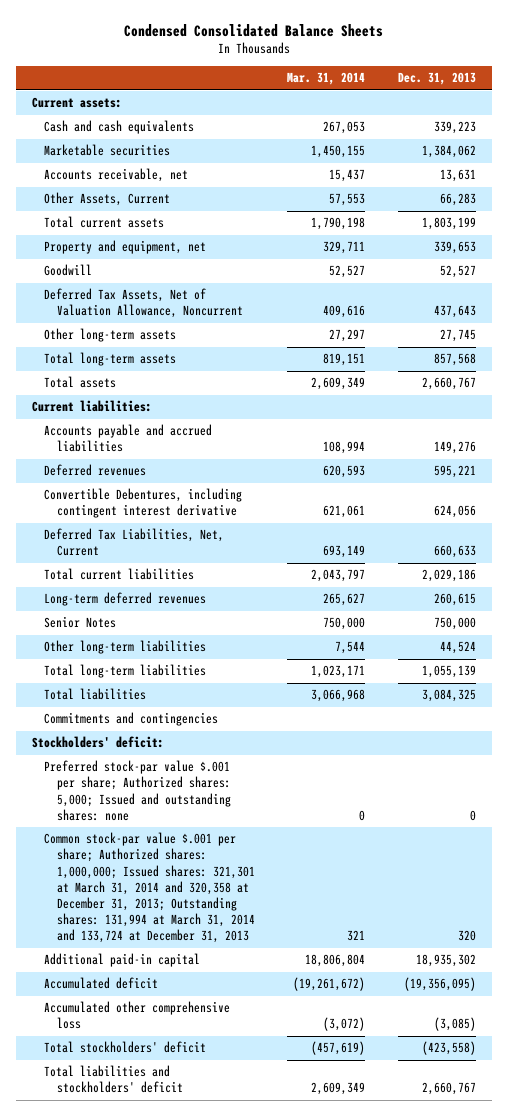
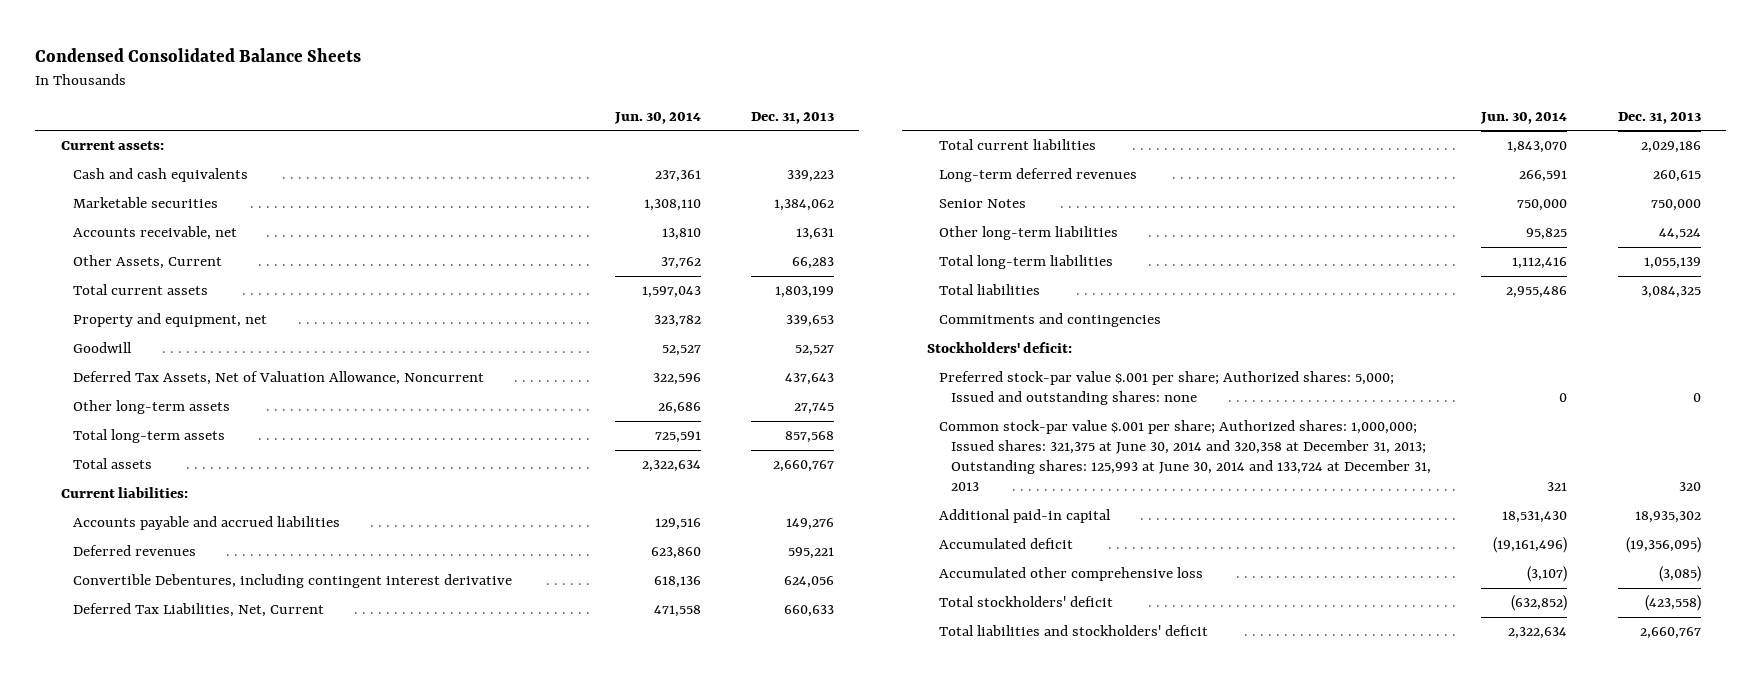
[287,72,366,86] Mar. 31, 2014 -> none
none -> [613,111,701,124] Jun. 30, 2014
[44,832,255,944] Common stock-par value $.001 per share; Authorized shares: 1,000,000; Issued shares: 321,301 at March 31, 2014 and 320,358 at December 31, 2013; Outstanding shares: 131,994 at March 31, 2014 and 133,724 at December 31, 2013 -> [938,420,1432,492] Common stock-par value $.001 per share; Authorized shares: 1,000,000; Issued shares: 321,375 at June 30, 2014 and 320,358 at December 31, 2013; Outstanding shares: 125,993 at June 30, 2014 and 133,724 at December 31, 2013

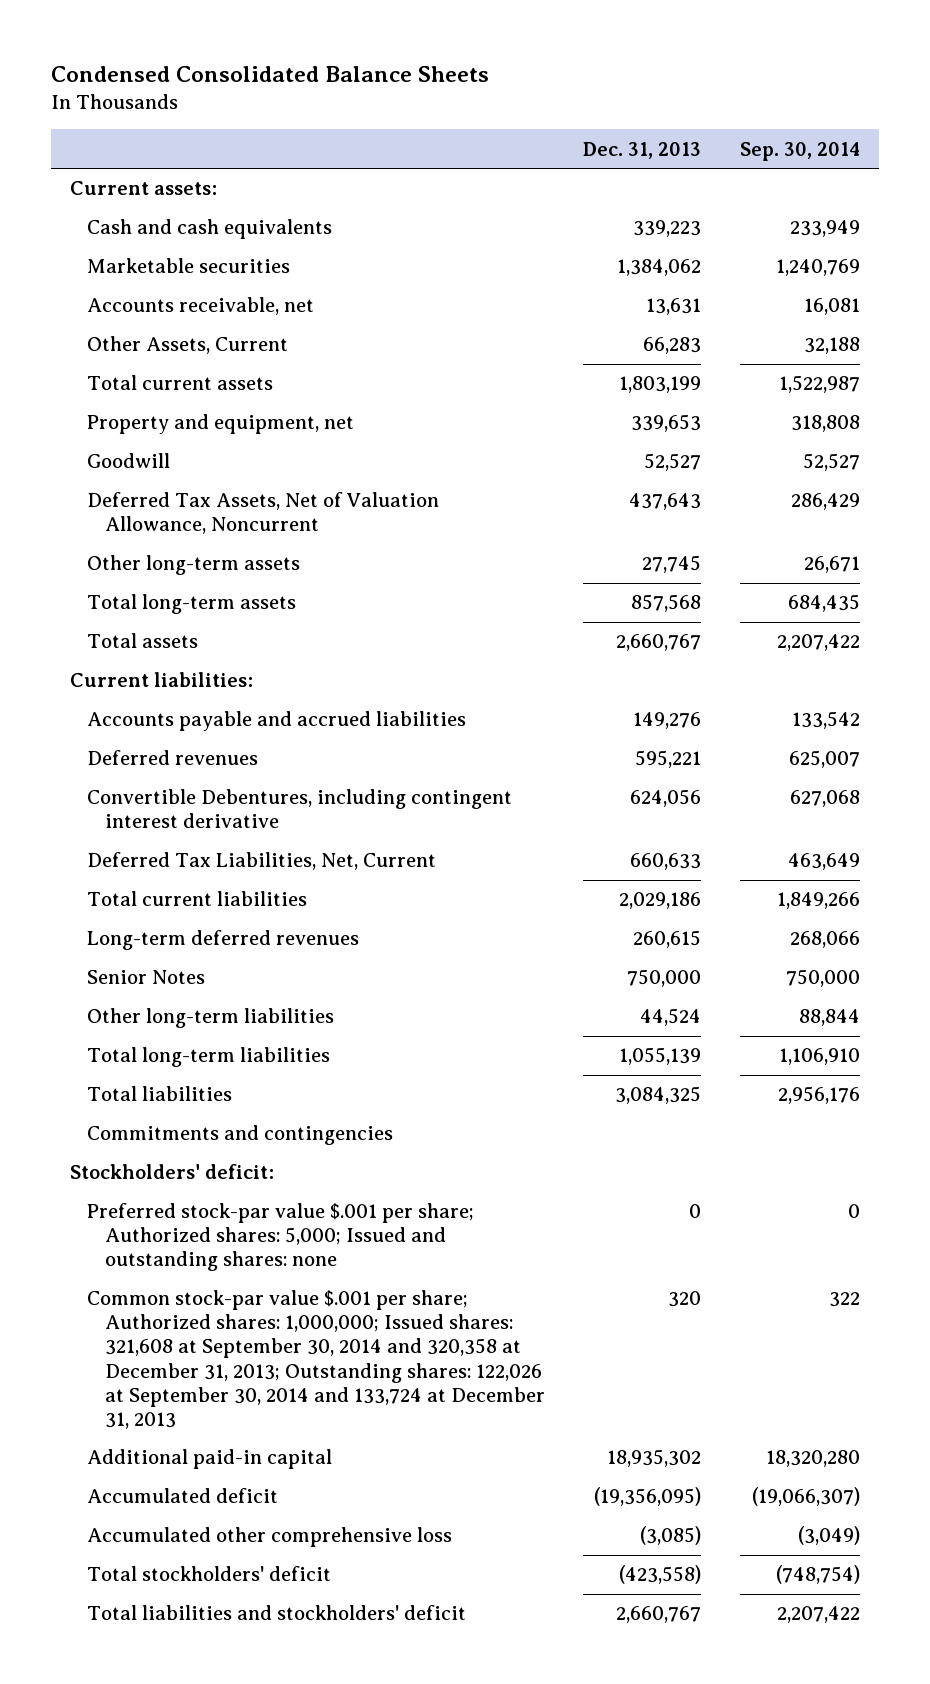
[613,111,701,124] Jun. 30, 2014 -> none
none -> [740,141,861,161] Sep. 30, 2014
[938,420,1432,492] Common stock-par value $.001 per share; Authorized shares: 1,000,000; Issued shares: 321,375 at June 30, 2014 and 320,358 at December 31, 2013; Outstanding shares: 125,993 at June 30, 2014 and 133,724 at December 31, 2013 -> [87,1290,545,1429] Common stock-par value $.001 per share; Authorized shares: 1,000,000; Issued shares: 321,608 at September 30, 2014 and 320,358 at December 31, 2013; Outstanding shares: 122,026 at September 30, 2014 and 133,724 at December 31, 2013

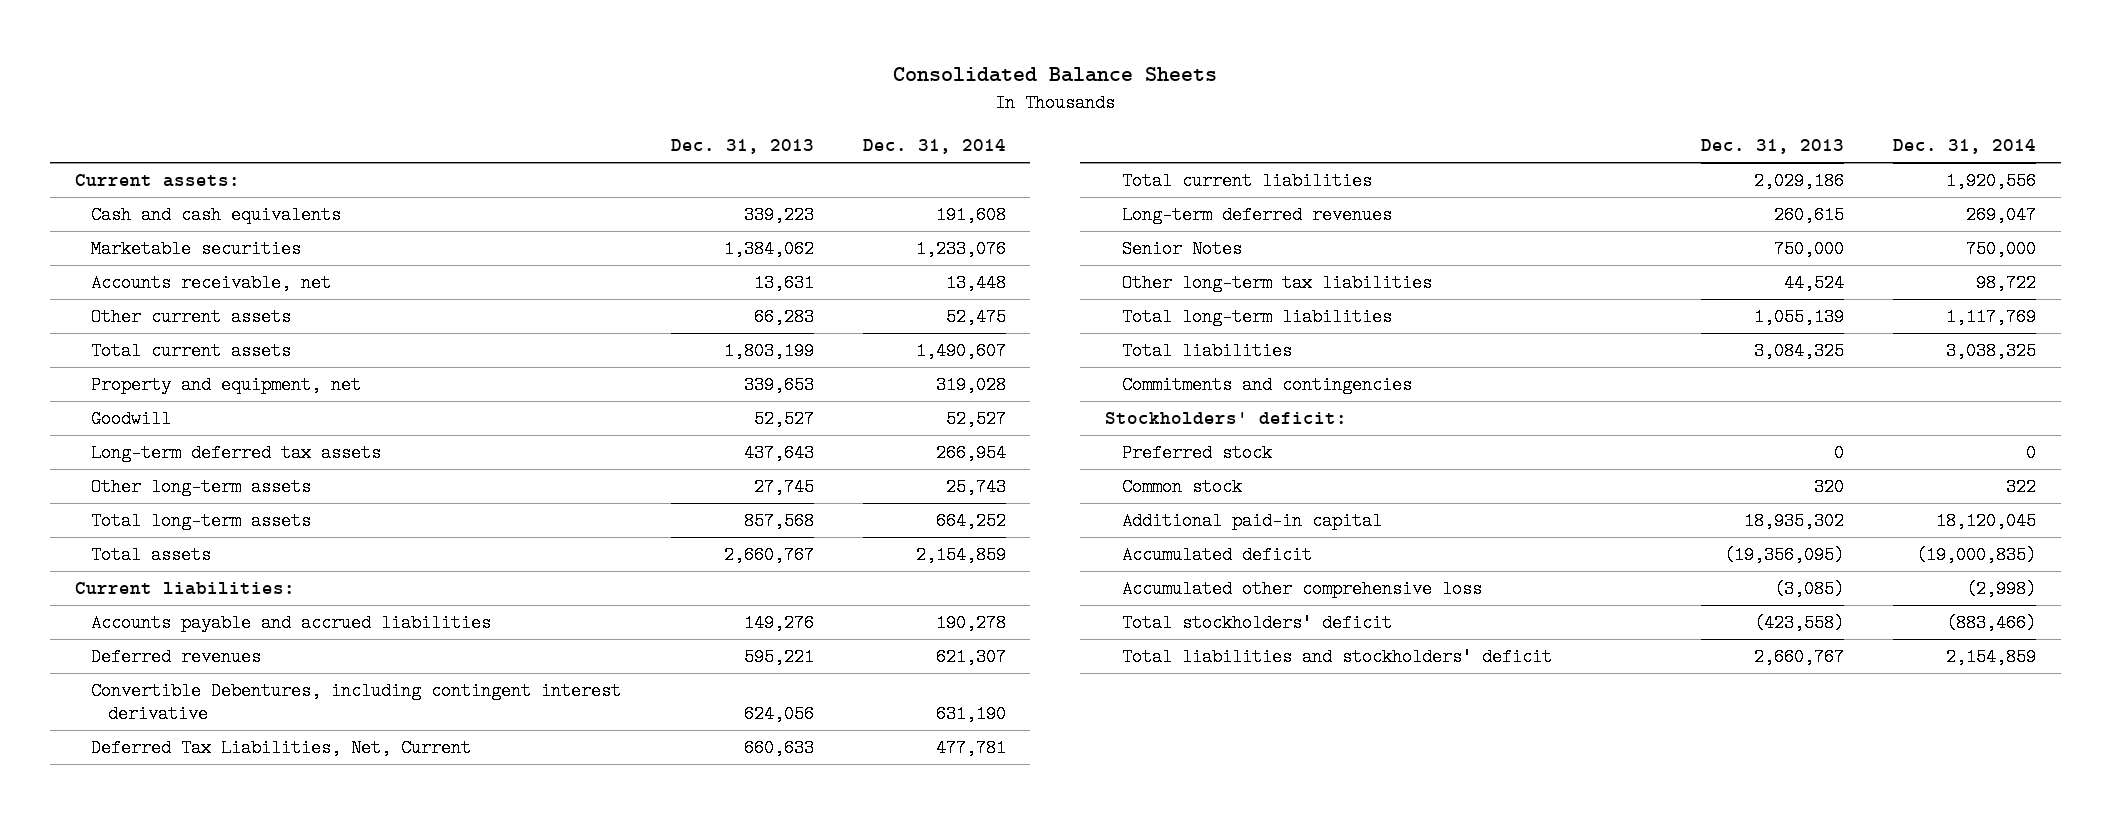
[50,65,489,82] Condensed Consolidated Balance Sheets -> [893,67,1218,83] Consolidated Balance Sheets
[740,141,861,161] Sep. 30, 2014 -> none
none -> [862,139,1006,155] Dec. 31, 2014
[87,336,289,355] Other Assets, Current -> [91,308,292,327] Other current assets
[87,492,440,535] Deferred Tax Assets, Net of Valuation Allowance, Noncurrent -> [91,444,382,463] Long-term deferred tax assets
[87,1008,335,1029] Other long-term liabilities -> [1121,274,1432,293] Other long-term tax liabilities
[87,1203,475,1272] Preferred stock-par value $.001 per share; Authorized shares: 5,000; Issued and outstanding shares: none -> [1121,444,1272,463] Preferred stock
[87,1290,545,1429] Common stock-par value $.001 per share; Authorized shares: 1,000,000; Issued shares: 321,608 at September 30, 2014 and 320,358 at December 31, 2013; Outstanding shares: 122,026 at September 30, 2014 and 133,724 at December 31, 2013 -> [1121,478,1242,497] Common stock

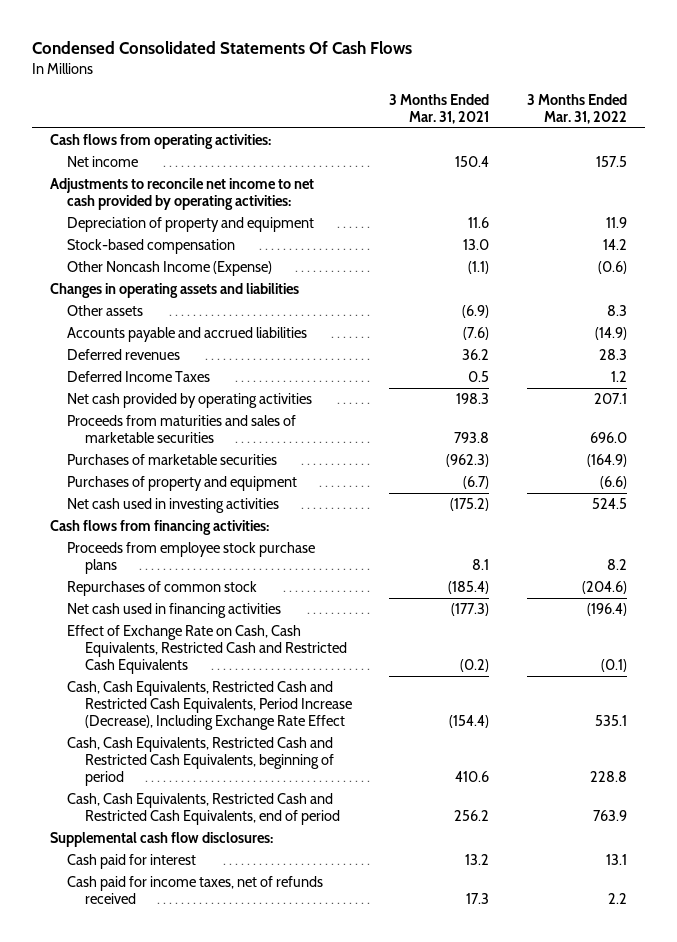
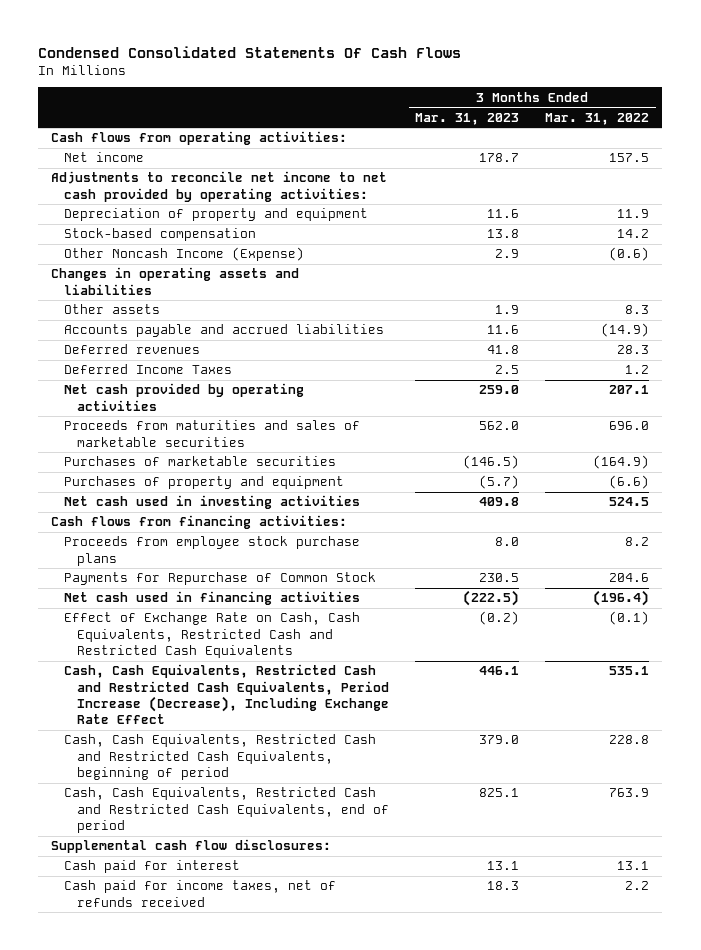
[389,94,490,124] 3 Months Ended Mar. 31, 2021 -> none
none -> [415,112,520,125] Mar. 31, 2023
[67,581,258,597] Repurchases of common stock -> [64,572,377,586] Payments for Repurchase of Common Stock
[581,581,627,595] (204.6) -> [609,573,650,583] 204.6

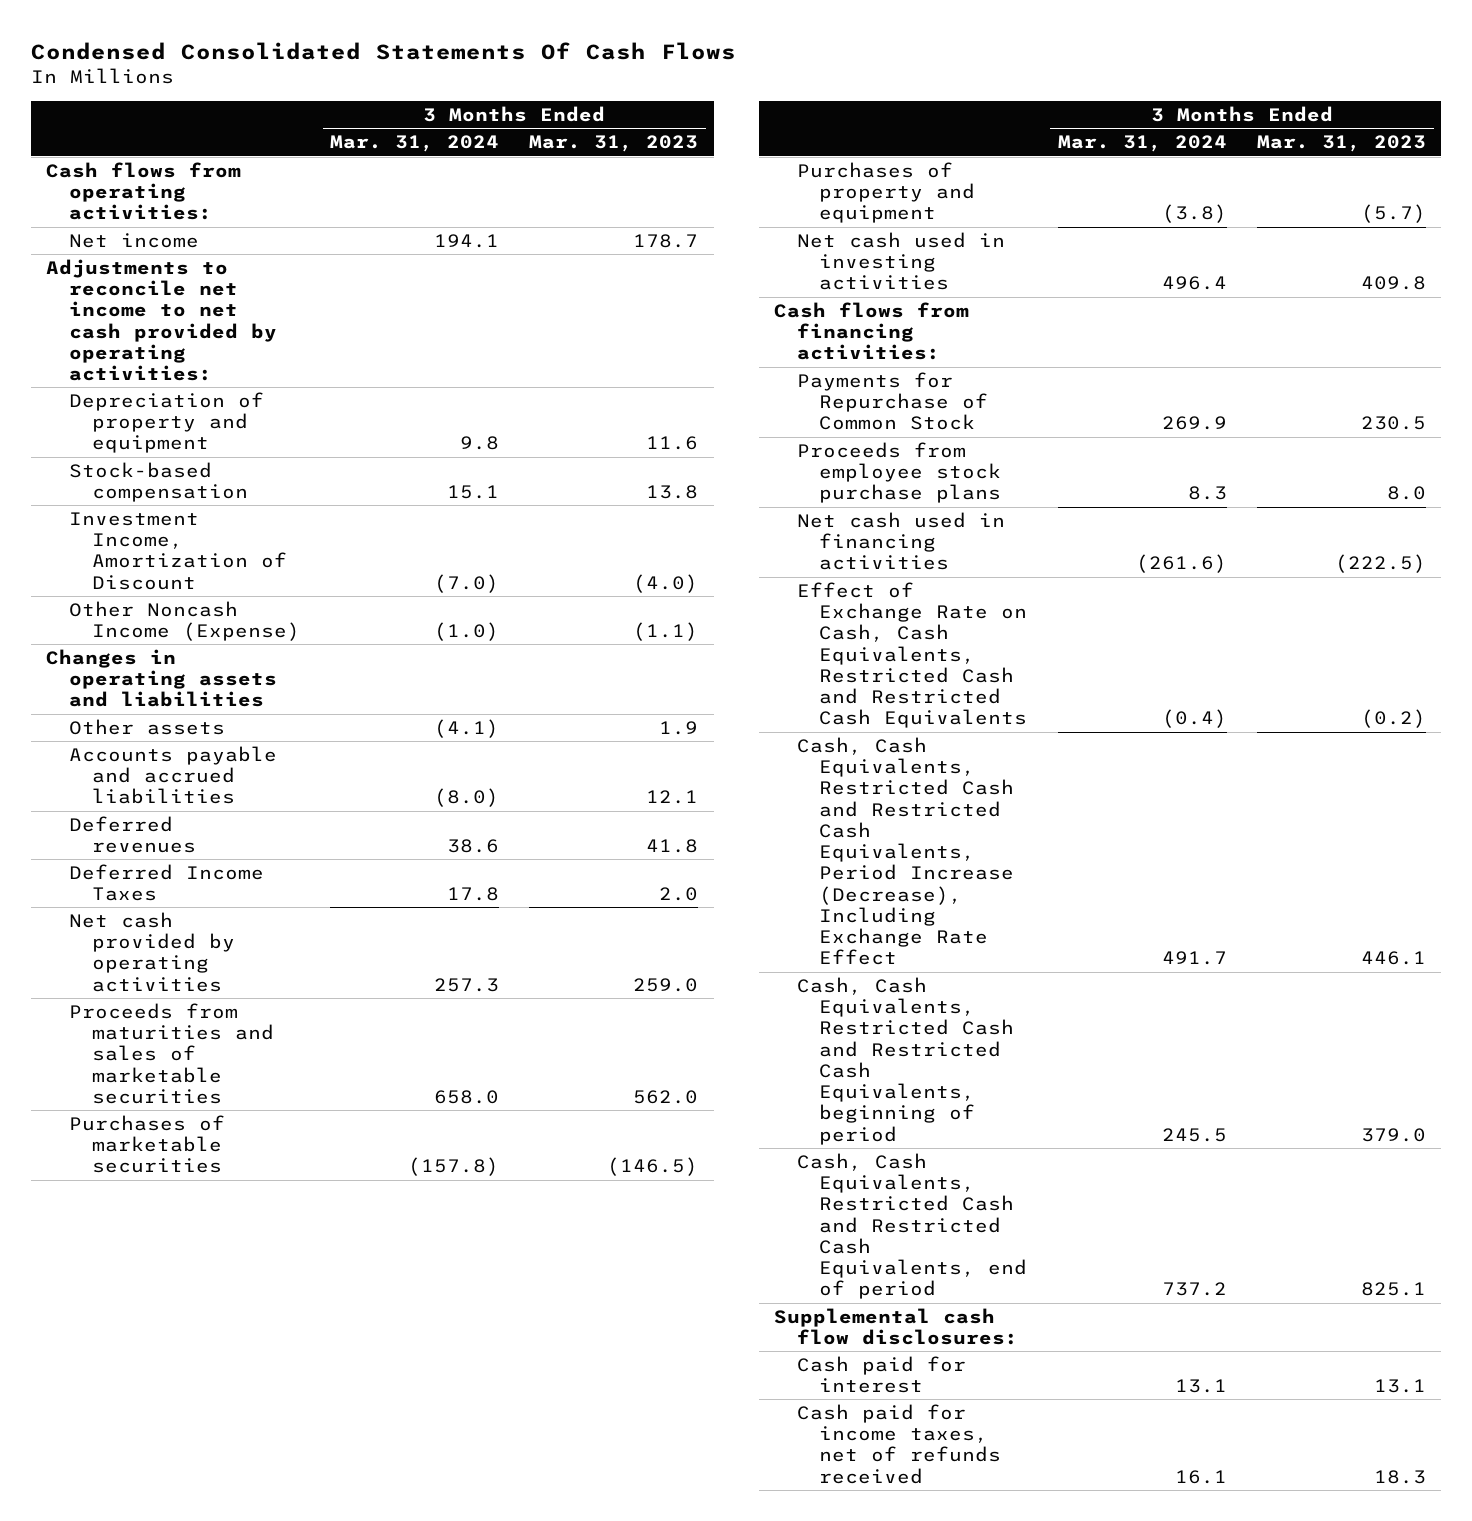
[545,112,650,125] Mar. 31, 2022 -> none
none -> [330,135,500,153] Mar. 31, 2024
none -> [68,511,287,590] Investment Income, Amortization of Discount
[495,249,520,259] 2.9 -> [633,622,699,642] (1.1)
[487,325,520,335] 11.6 -> [646,790,699,805] 12.1
[495,365,520,375] 2.5 -> [659,887,699,902] 2.0
[64,536,361,566] Proceeds from employee stock purchase plans -> [796,441,1002,504] Proceeds from employee stock purchase plans

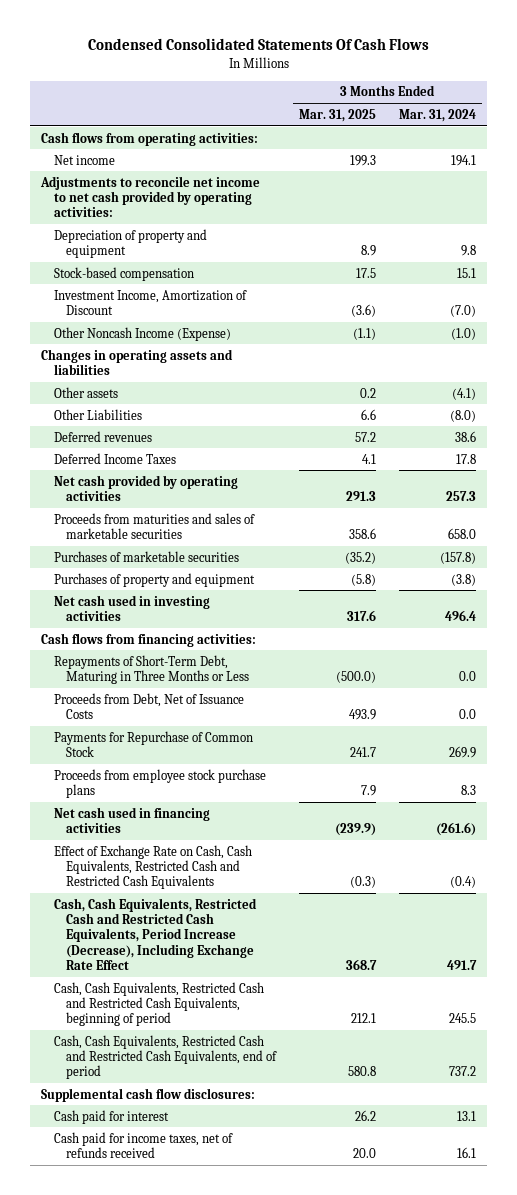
[529,135,699,153] Mar. 31, 2023 -> none
none -> [298,108,376,122] Mar. 31, 2025
[68,745,277,805] Accounts payable and accrued liabilities -> [53,408,142,420] Other Liabilities
none -> [53,654,249,685] Repayments of Short-Term Debt, Maturing in Three Months or Less
none -> [53,692,244,720] Proceeds from Debt, Net of Issuance Costs

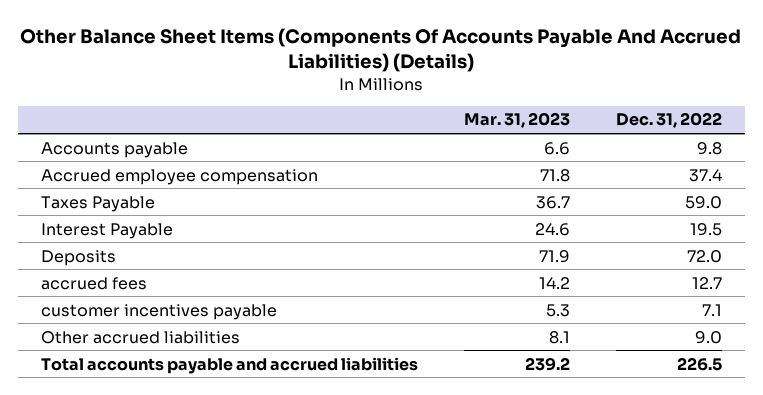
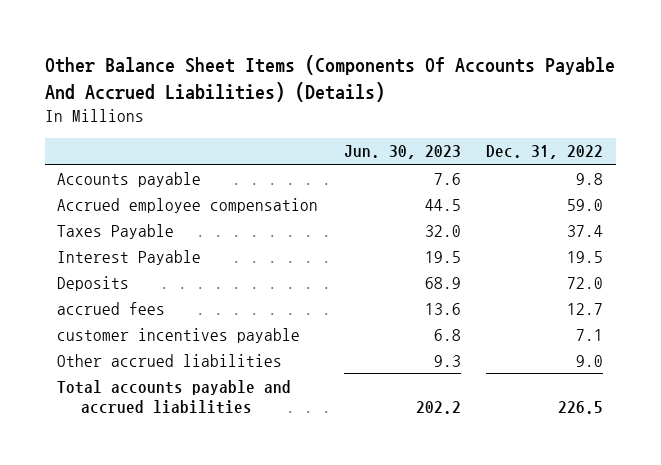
[463,112,570,129] Mar. 31, 2023 -> none
none -> [343,145,461,160] Jun. 30, 2023
[688,168,722,182] 37.4 -> [567,198,604,211] 59.0
[684,195,722,209] 59.0 -> [567,224,604,237] 37.4

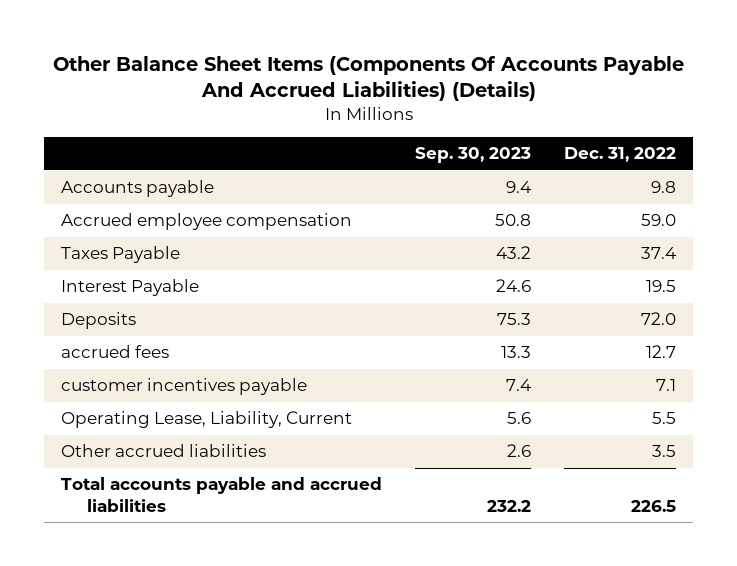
[343,145,461,160] Jun. 30, 2023 -> none
none -> [415,147,532,164] Sep. 30, 2023
none -> [60,411,352,429] Operating Lease, Liability, Current
[576,354,604,367] 9.0 -> [652,445,677,458] 3.5

